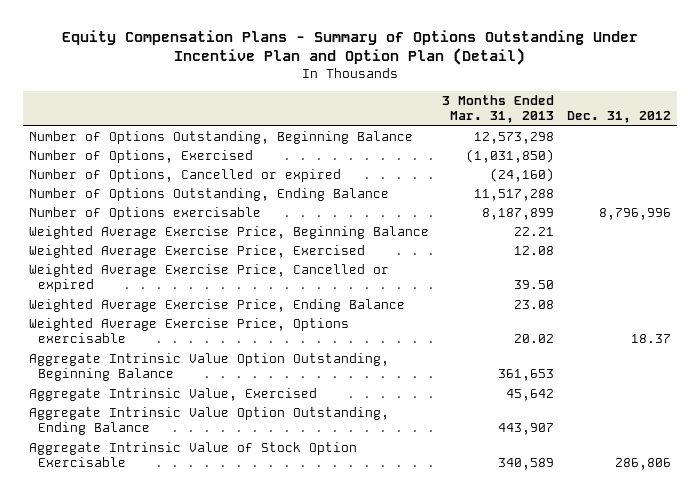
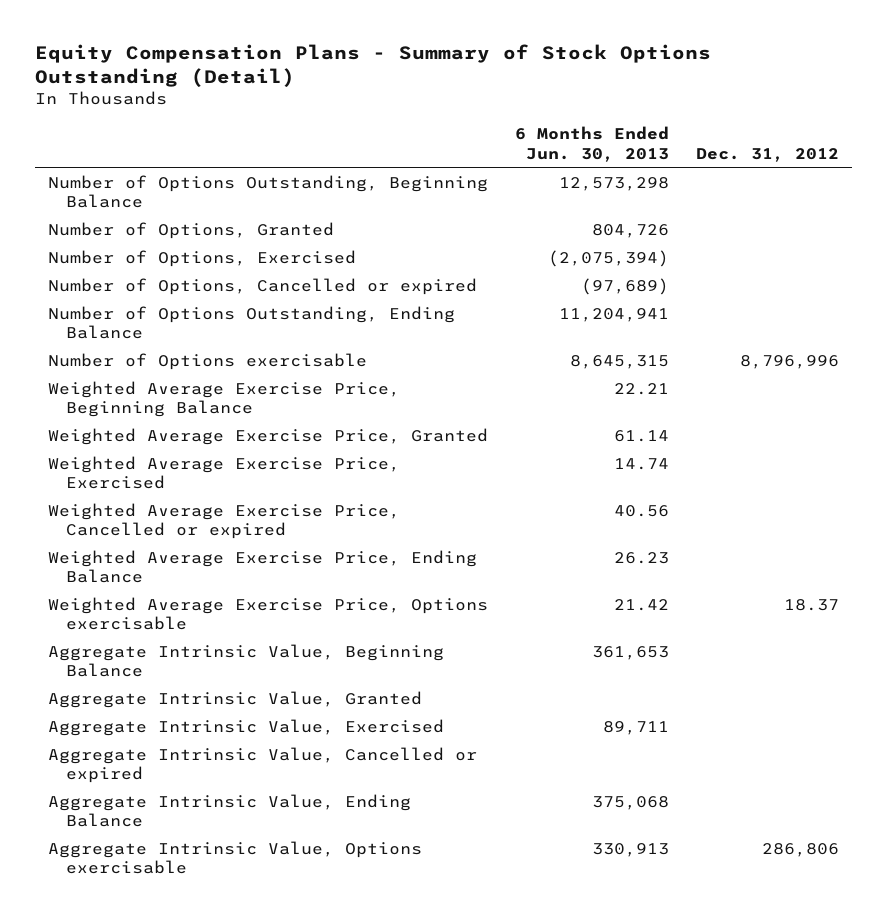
[61,30,638,66] Equity Compensation Plans - Summary of Options Outstanding Under Incentive Plan and Option Plan (Detail) -> [34,43,711,88] Equity Compensation Plans - Summary of Stock Options Outstanding (Detail)
[441,94,554,124] 3 Months Ended Mar. 31, 2013 -> none
none -> [514,126,669,162] 6 Months Ended Jun. 30, 2013
none -> [47,221,334,239] Number of Options, Granted
none -> [47,427,488,445] Weighted Average Exercise Price, Granted
[28,352,389,382] Aggregate Intrinsic Value Option Outstanding, Beginning Balance -> [47,643,444,677] Aggregate Intrinsic Value, Beginning Balance
none -> [47,690,422,708] Aggregate Intrinsic Value, Granted
none -> [47,746,477,783] Aggregate Intrinsic Value, Cancelled or expired
[28,406,389,436] Aggregate Intrinsic Value Option Outstanding, Ending Balance -> [47,793,411,827] Aggregate Intrinsic Value, Ending Balance
[28,441,357,468] Aggregate Intrinsic Value of Stock Option Exercisable -> [47,840,422,874] Aggregate Intrinsic Value, Options exercisable

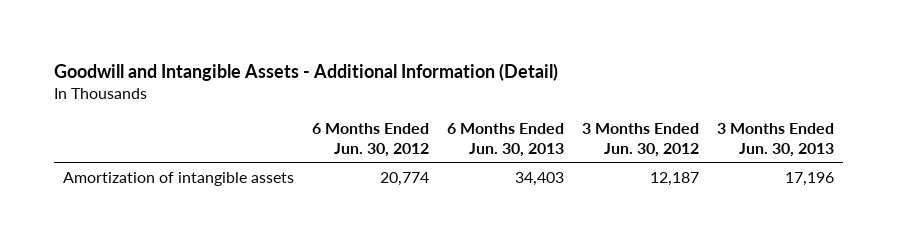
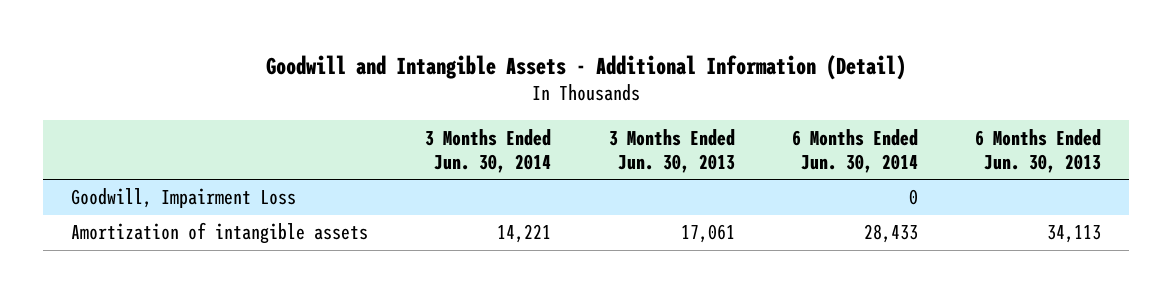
[311,122,429,157] 6 Months Ended Jun. 30, 2012 -> none
[582,122,700,157] 3 Months Ended Jun. 30, 2012 -> none
none -> [425,128,552,173] 3 Months Ended Jun. 30, 2014
none -> [791,128,918,173] 6 Months Ended Jun. 30, 2014
none -> [71,188,297,209] Goodwill, Impairment Loss
[514,171,564,186] 34,403 -> [1046,225,1101,244] 34,113
[785,171,835,186] 17,196 -> [680,224,735,244] 17,061

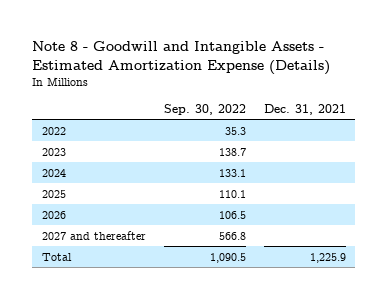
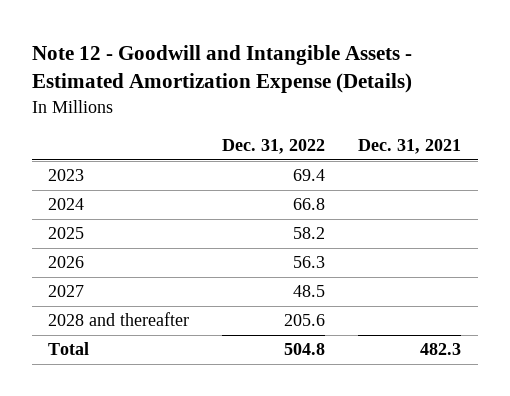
[32,41,331,75] Note 8 - Goodwill and Intangible Assets - Estimated Amortization Expense (Details) -> [31,45,412,94] Note 12 - Goodwill and Intangible Assets - Estimated Amortization Expense (Details)
[163,103,246,115] Sep. 30, 2022 -> none
none -> [222,139,326,155] Dec. 31, 2022
[41,126,66,135] 2022 -> none
none -> [48,285,85,298] 2027
[41,230,146,240] 2027 and thereafter -> [48,312,190,327] 2028 and thereafter
[310,252,347,263] 1,225.9 -> [420,343,462,356] 482.3

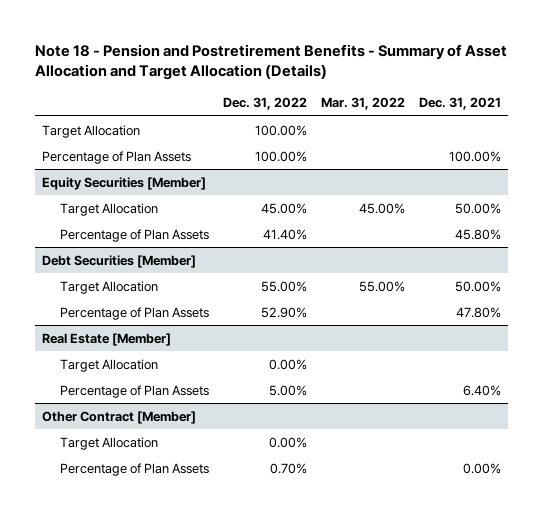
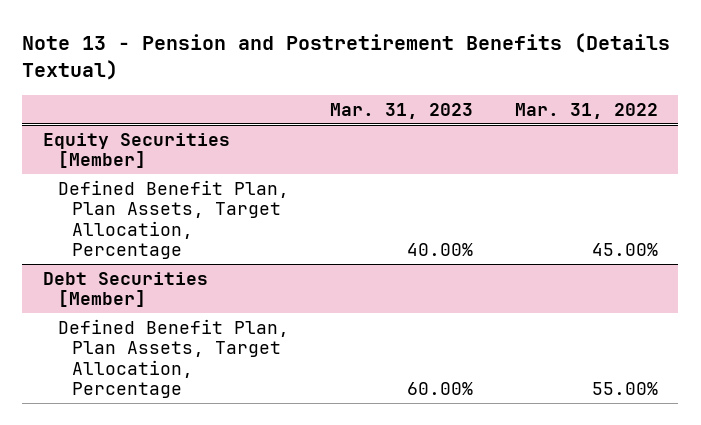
[35,43,508,81] Note 18 - Pension and Postretirement Benefits - Summary of Asset Allocation and Target Allocation (Details) -> [22,32,671,81] Note 13 - Pension and Postretirement Benefits (Details Textual)
[222,97,307,111] Dec. 31, 2022 -> none
[419,97,502,111] Dec. 31, 2021 -> none
none -> [330,102,474,119] Mar. 31, 2023
[42,124,141,138] Target Allocation -> none
[42,150,192,164] Percentage of Plan Assets -> none
[59,228,209,242] Percentage of Plan Assets -> none
[59,202,158,216] Target Allocation -> [57,179,289,259] Defined Benefit Plan, Plan Assets, Target Allocation, Percentage
[59,306,209,320] Percentage of Plan Assets -> none
[42,332,172,346] Real Estate [Member] -> none
[59,358,158,372] Target Allocation -> none
[59,384,209,398] Percentage of Plan Assets -> none
[42,410,197,424] Other Contract [Member] -> none
[59,436,158,450] Target Allocation -> none
[59,462,209,476] Percentage of Plan Assets -> none
[59,280,158,294] Target Allocation -> [57,318,289,398] Defined Benefit Plan, Plan Assets, Target Allocation, Percentage

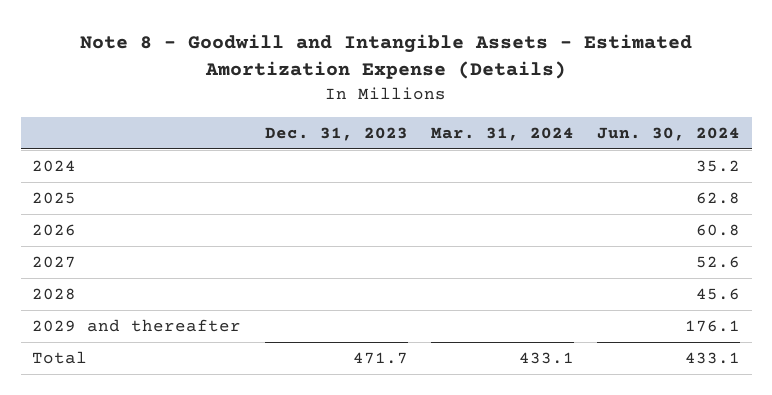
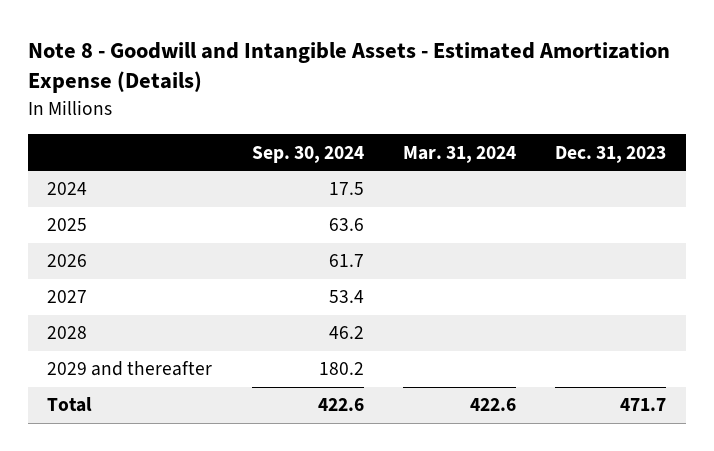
[597,126,741,141] Jun. 30, 2024 -> none
none -> [251,145,364,163] Sep. 30, 2024
[518,352,574,365] 433.1 -> [469,398,516,412] 422.6

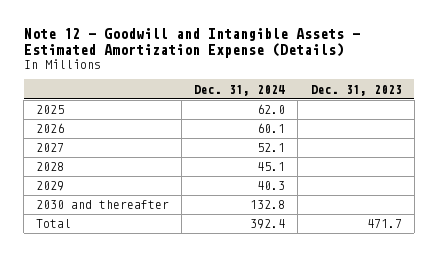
[27,42,670,94] Note 8 - Goodwill and Intangible Assets - Estimated Amortization Expense (Details) -> [23,28,360,59] Note 12 - Goodwill and Intangible Assets - Estimated Amortization Expense (Details)
[251,145,364,163] Sep. 30, 2024 -> none
[402,145,516,163] Mar. 31, 2024 -> none
none -> [194,84,286,96] Dec. 31, 2024
[47,182,88,196] 2024 -> none
none -> [36,181,65,192] 2029
[47,361,213,377] 2029 and thereafter -> [36,200,170,210] 2030 and thereafter

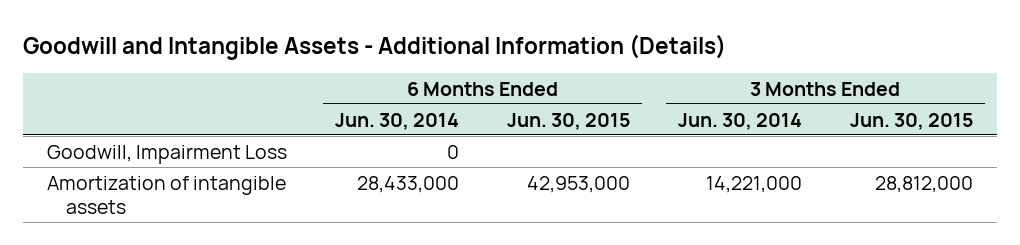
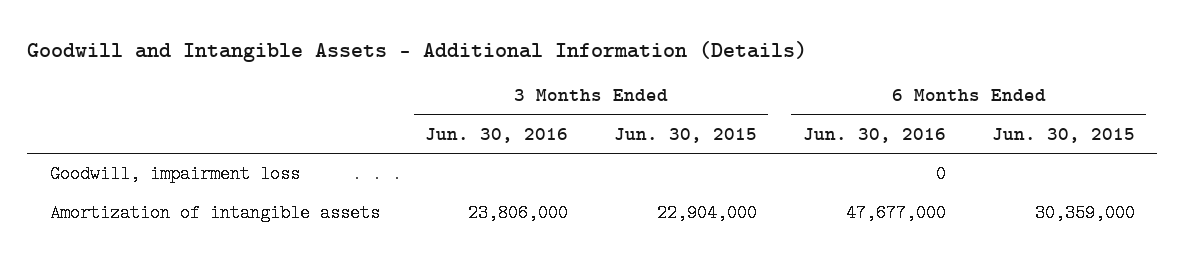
[335,112,460,130] Jun. 30, 2014 -> none
[677,112,802,130] Jun. 30, 2014 -> none
none -> [425,128,569,144] Jun. 30, 2016
none -> [802,128,946,144] Jun. 30, 2016
[47,144,288,164] Goodwill, Impairment Loss -> [49,165,300,184] Goodwill, impairment loss
[526,175,630,193] 42,953,000 -> [1034,204,1135,223] 30,359,000
[874,175,973,193] 28,812,000 -> [657,204,758,223] 22,904,000

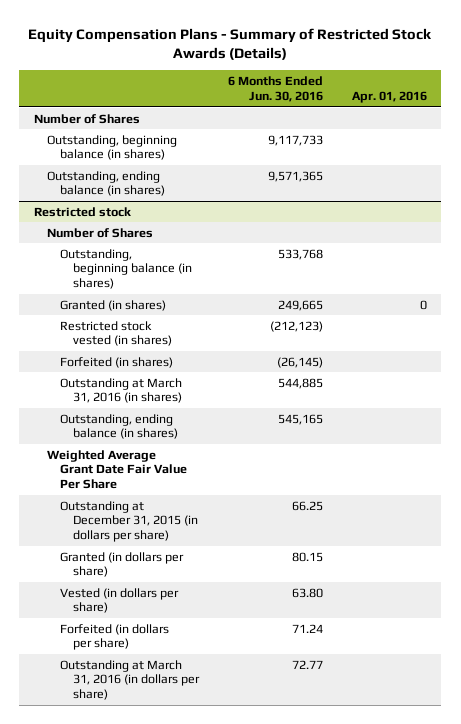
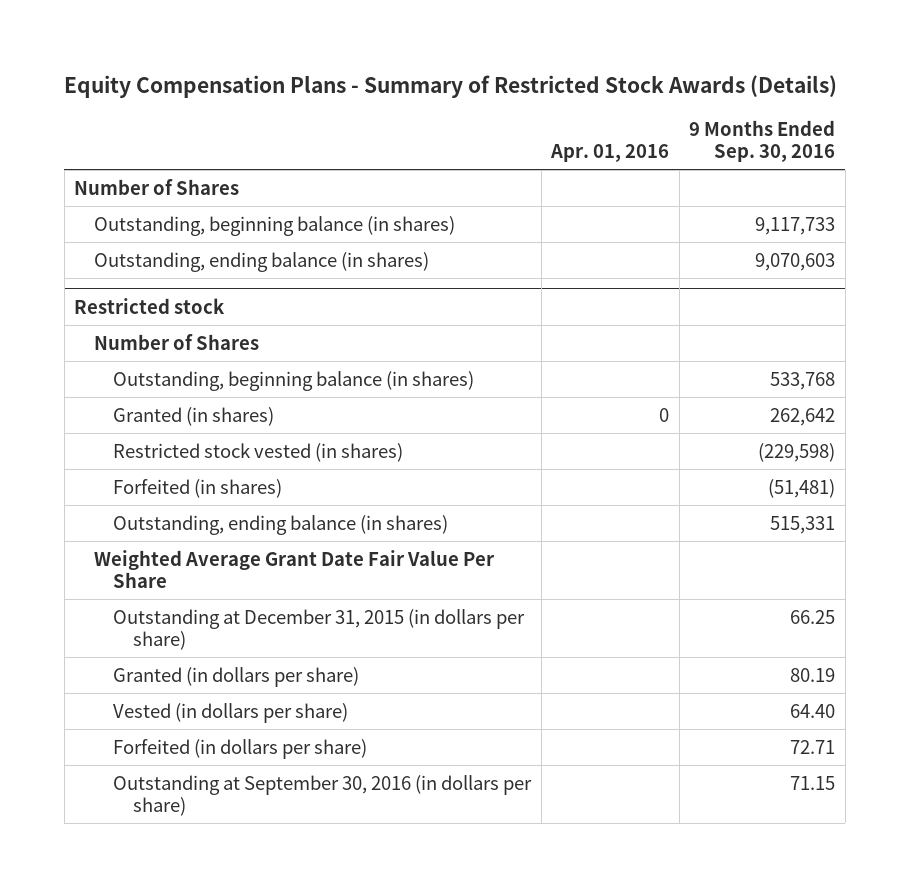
[227,76,323,102] 6 Months Ended Jun. 30, 2016 -> none
none -> [689,119,836,162] 9 Months Ended Sep. 30, 2016
[59,377,182,404] Outstanding at March 31, 2016 (in shares) -> none
[59,659,200,700] Outstanding at March 31, 2016 (in dollars per share) -> [113,774,533,816] Outstanding at September 30, 2016 (in dollars per share)

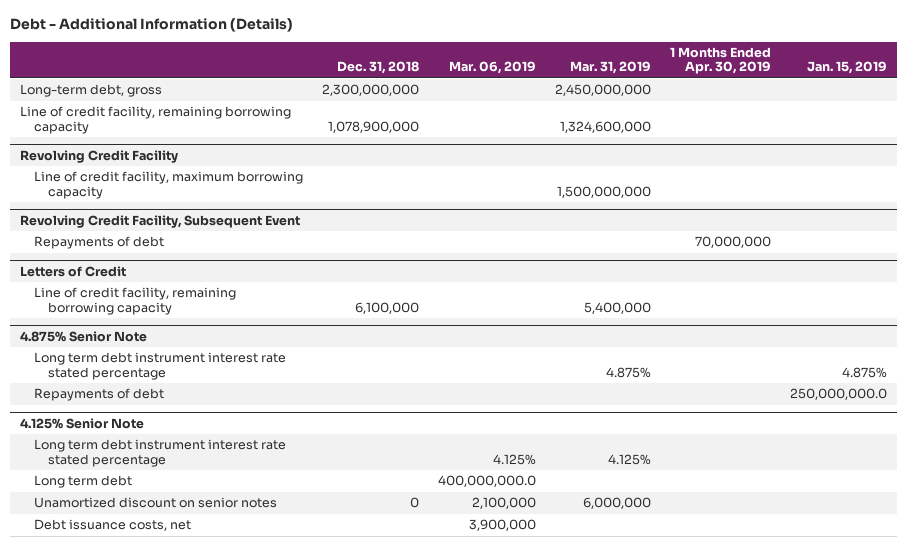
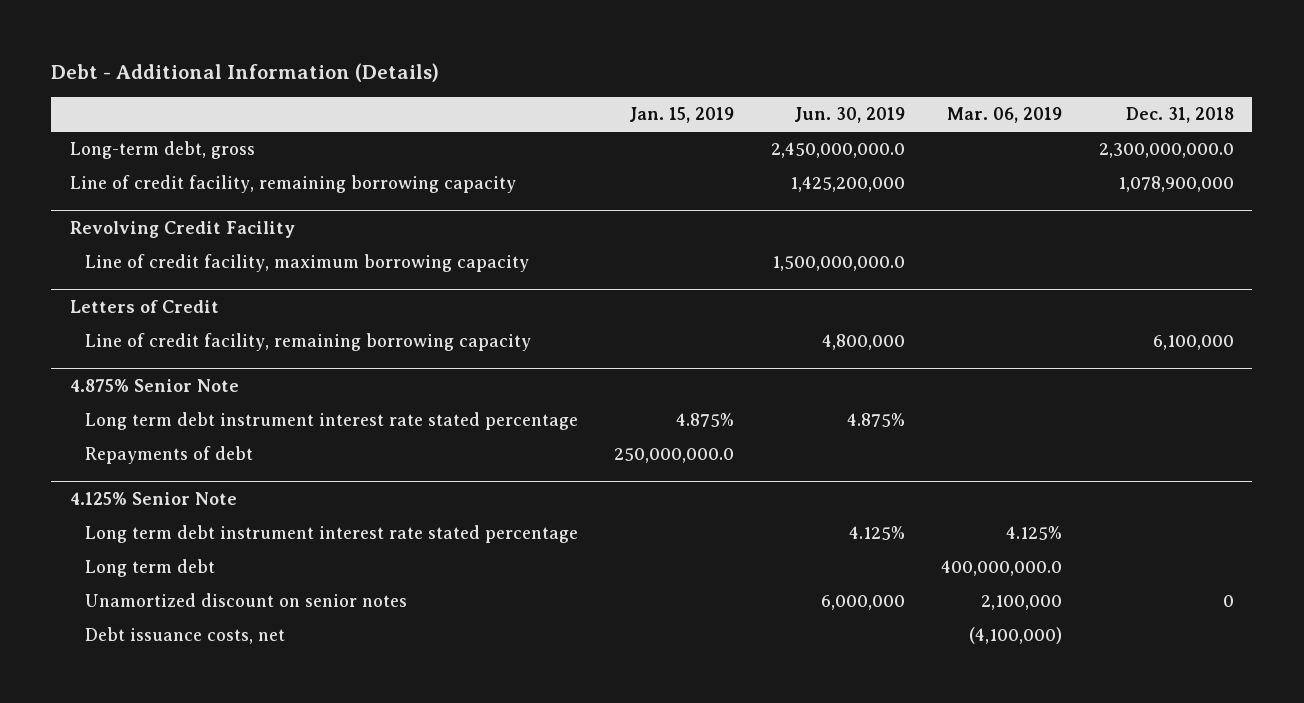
[570,61,652,75] Mar. 31, 2019 -> none
[670,47,772,75] 1 Months Ended Apr. 30, 2019 -> none
none -> [793,107,905,124] Jun. 30, 2019
[322,84,420,97] 2,300,000,000 -> [1098,143,1234,159] 2,300,000,000.0
[19,214,300,228] Revolving Credit Facility, Subsequent Event -> none
[33,236,164,250] Repayments of debt -> none
[469,519,537,532] 3,900,000 -> [969,627,1063,645] (4,100,000)

